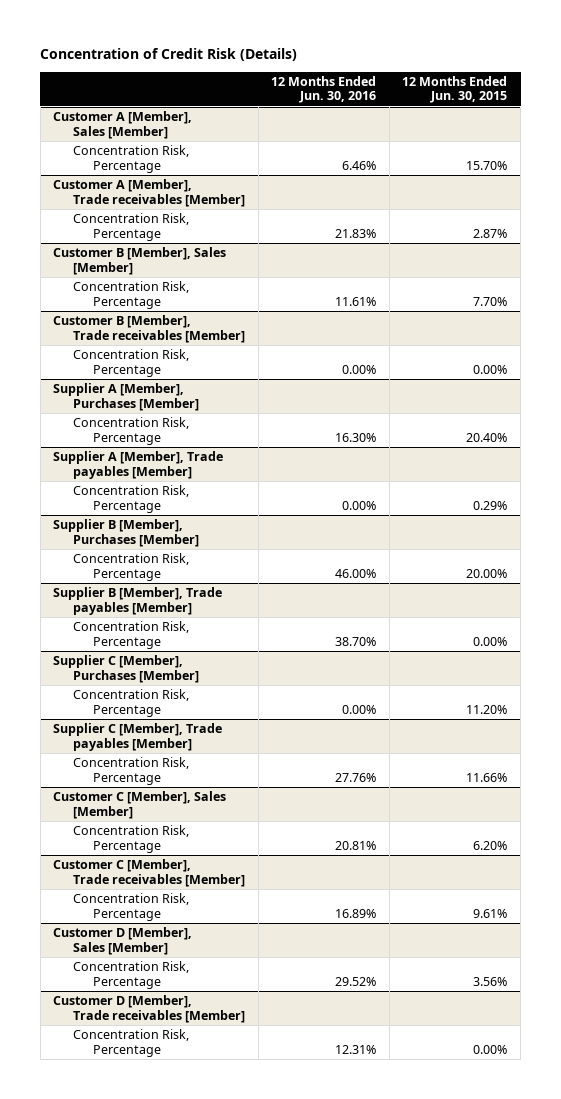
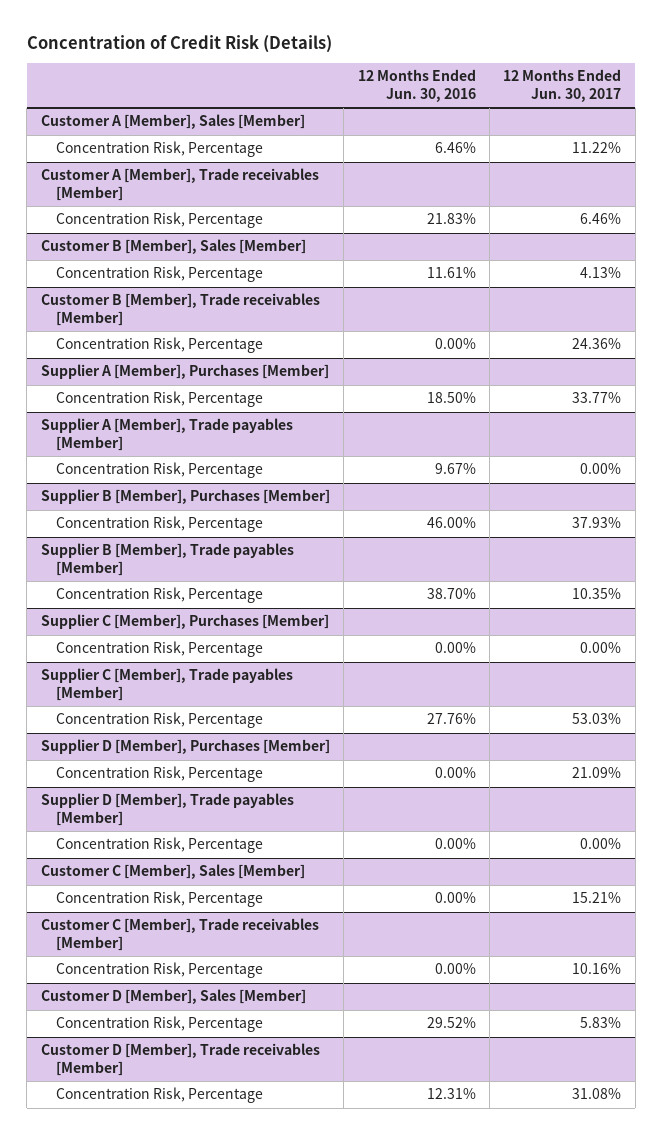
[402,75,508,104] 12 Months Ended Jun. 30, 2015 -> none
none -> [503,69,622,103] 12 Months Ended Jun. 30, 2017
[335,432,377,442] 16.30% -> [426,392,476,404] 18.50%
[342,500,377,510] 0.00% -> [434,463,476,475] 9.67%
none -> [40,739,330,755] Supplier D [Member], Purchases [Member]
none -> [56,766,264,783] Concentration Risk, Percentage
none -> [40,793,294,827] Supplier D [Member], Trade payables [Member]
none -> [56,837,264,854] Concentration Risk, Percentage
[335,840,377,850] 20.81% -> [434,892,476,904] 0.00%
[335,908,377,918] 16.89% -> [434,963,476,975] 0.00%

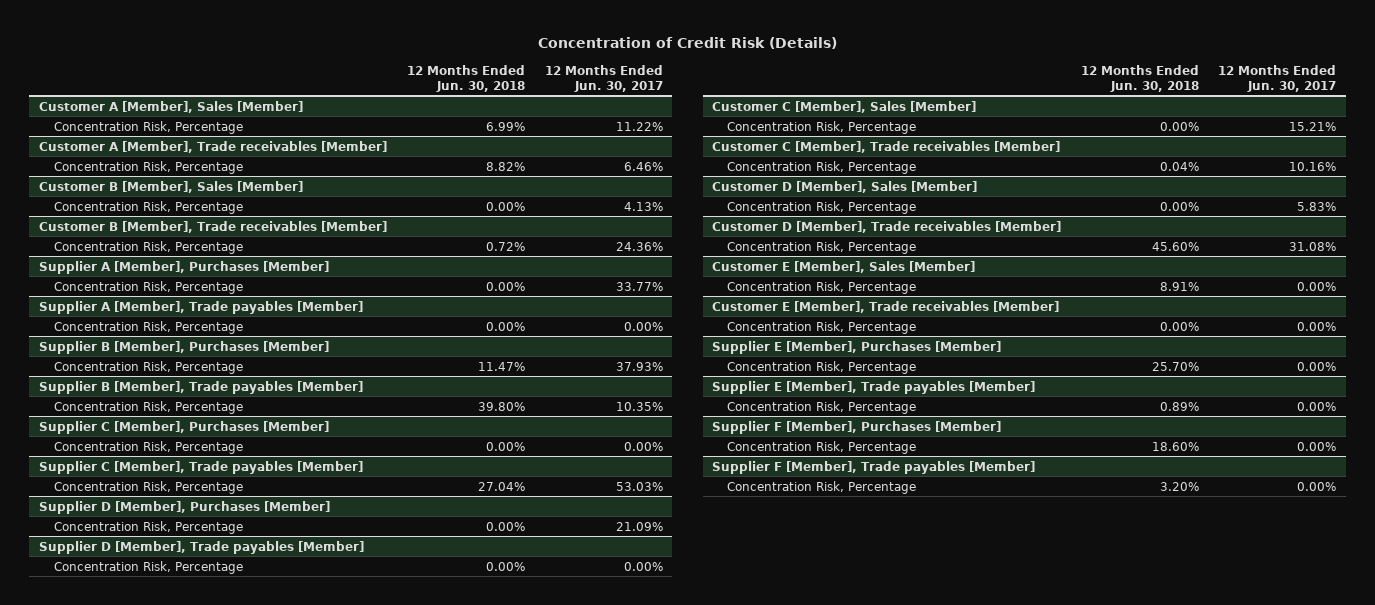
[357,69,476,103] 12 Months Ended Jun. 30, 2016 -> none
none -> [407,64,526,92] 12 Months Ended Jun. 30, 2018
none -> [712,260,976,273] Customer E [Member], Sales [Member]
none -> [727,280,917,294] Concentration Risk, Percentage
none -> [712,300,1060,313] Customer E [Member], Trade receivables [Member]
none -> [727,320,917,334] Concentration Risk, Percentage
none -> [712,340,1002,354] Supplier E [Member], Purchases [Member]
none -> [727,360,917,374] Concentration Risk, Percentage
none -> [712,380,1036,394] Supplier E [Member], Trade payables [Member]
none -> [727,400,917,414] Concentration Risk, Percentage
none -> [712,420,1002,434] Supplier F [Member], Purchases [Member]
none -> [727,440,917,454] Concentration Risk, Percentage
none -> [712,460,1036,474] Supplier F [Member], Trade payables [Member]
none -> [727,480,917,494] Concentration Risk, Percentage

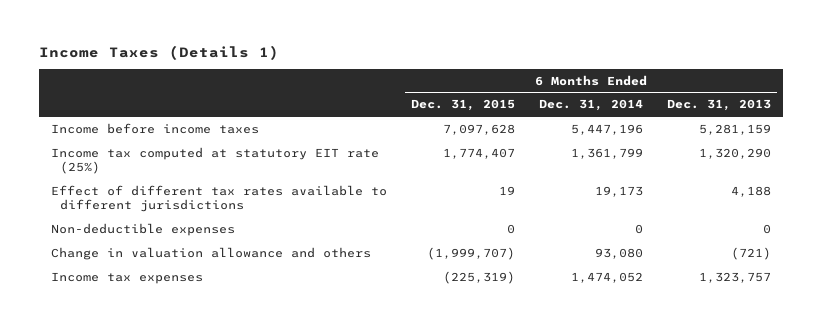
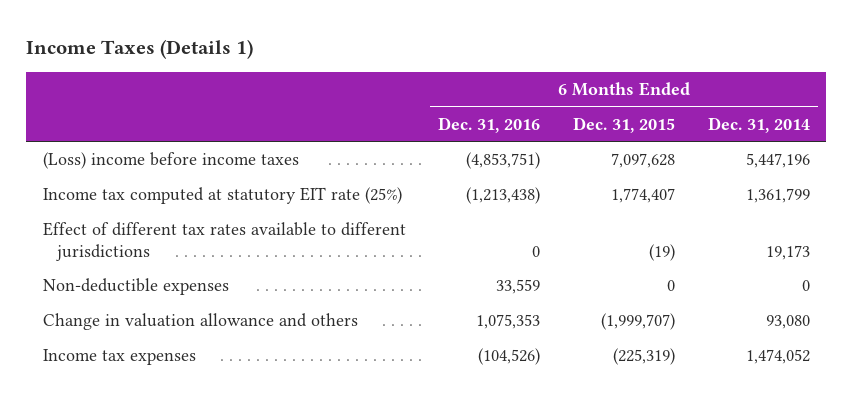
[667,99,772,112] Dec. 31, 2013 -> none
none -> [438,116,541,133] Dec. 31, 2016
[51,122,260,134] Income before income taxes -> [42,152,299,170] (Loss) income before income taxes
[499,185,516,195] 19 -> [648,243,675,261] (19)

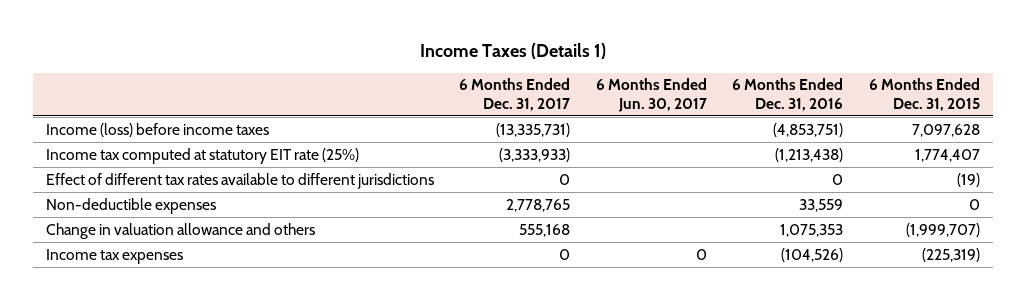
[707,116,810,133] Dec. 31, 2014 -> none
none -> [459,78,571,111] 6 Months Ended Dec. 31, 2017
none -> [595,78,707,112] 6 Months Ended Jun. 30, 2017
[42,152,299,170] (Loss) income before income taxes -> [45,122,269,137] Income (loss) before income taxes

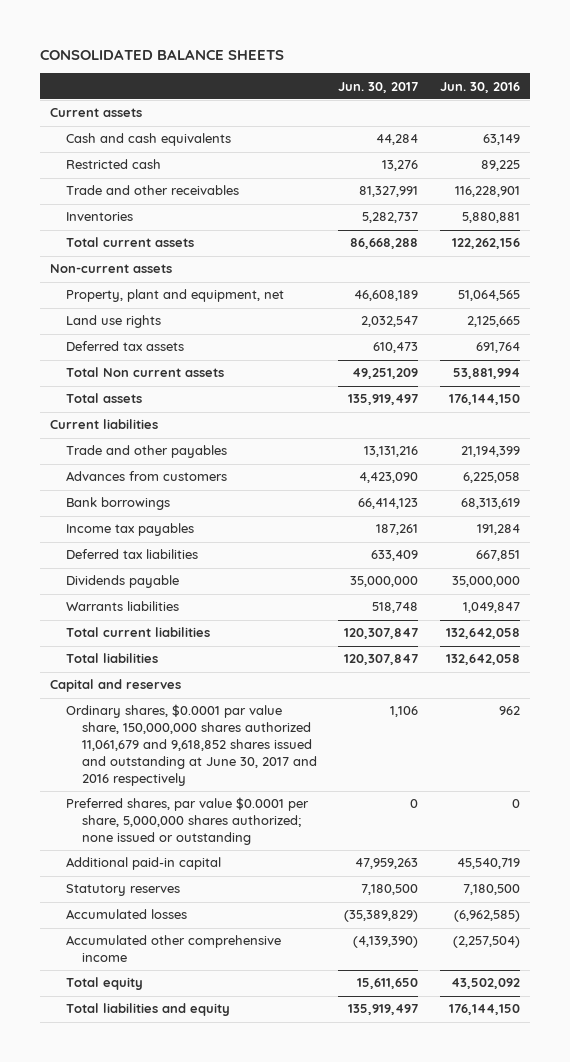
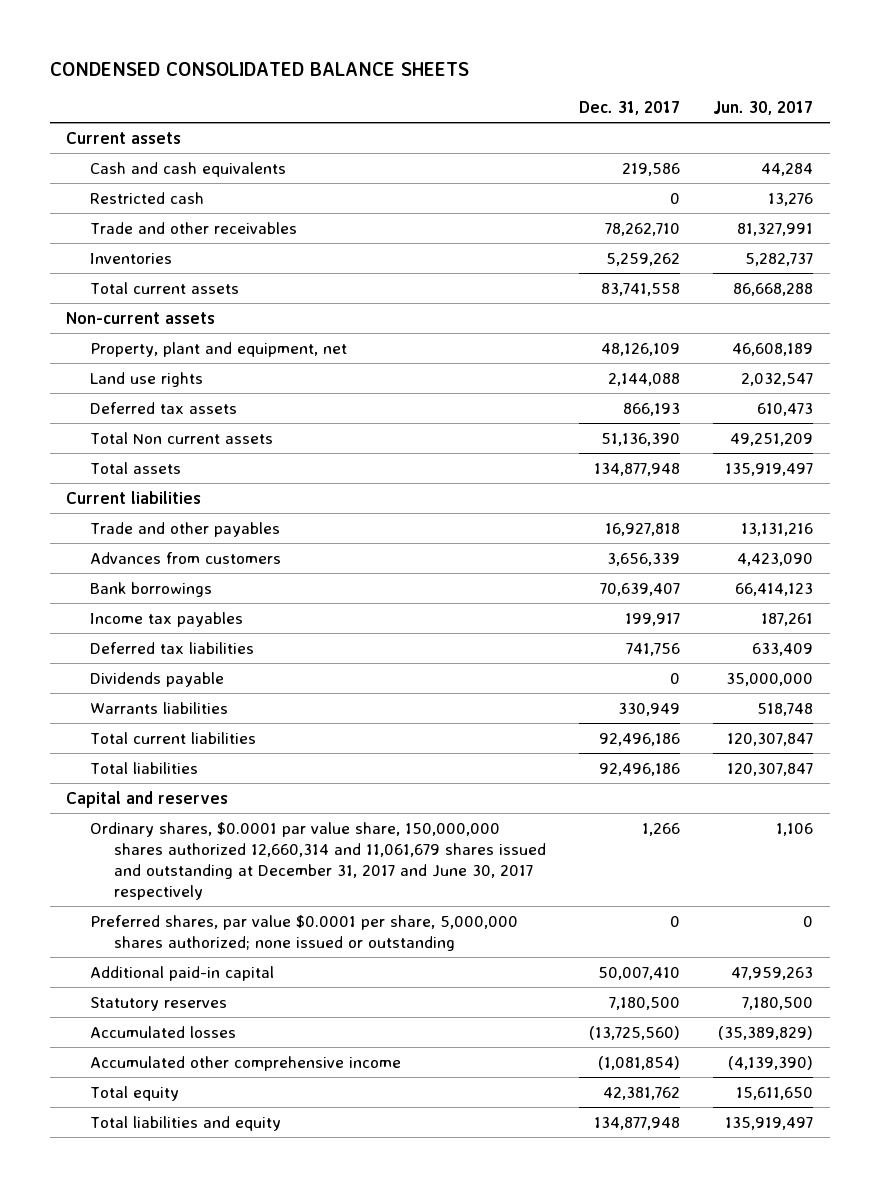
[39,49,284,61] CONSOLIDATED BALANCE SHEETS -> [49,61,469,76] CONDENSED CONSOLIDATED BALANCE SHEETS
[439,81,520,93] Jun. 30, 2016 -> none
none -> [579,101,681,116] Dec. 31, 2017
[66,704,318,786] Ordinary shares, $0.0001 par value share, 150,000,000 shares authorized 11,061,679 and 9,618,852 shares issued and outstanding at June 30, 2017 and 2016 respectively -> [90,821,547,900] Ordinary shares, $0.0001 par value share, 150,000,000 shares authorized 12,660,314 and 11,061,679 shares issued and outstanding at December 31, 2017 and June 30, 2017 respectively

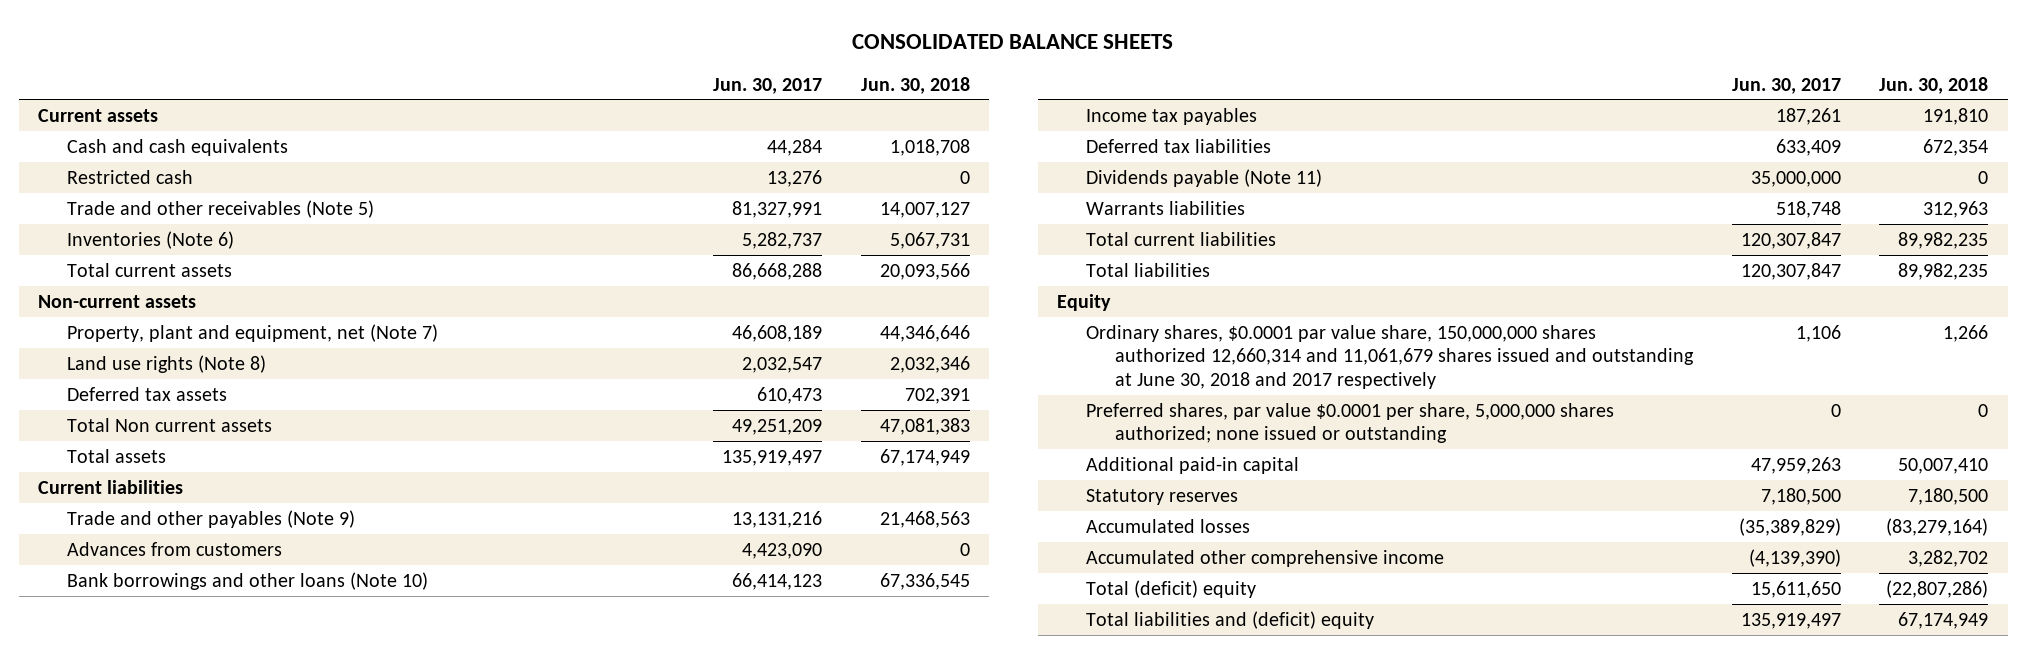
[49,61,469,76] CONDENSED CONSOLIDATED BALANCE SHEETS -> [852,34,1174,50] CONSOLIDATED BALANCE SHEETS
[579,101,681,116] Dec. 31, 2017 -> none
none -> [860,76,970,94] Jun. 30, 2018
[90,221,298,234] Trade and other receivables -> [67,199,375,218] Trade and other receivables (Note 5)
[90,252,173,264] Inventories -> [67,230,235,249] Inventories (Note 6)
[90,341,348,357] Property, plant and equipment, net -> [67,323,439,342] Property, plant and equipment, net (Note 7)
[90,371,204,387] Land use rights -> [67,354,267,373] Land use rights (Note 8)
[90,521,281,537] Trade and other payables -> [67,509,356,528] Trade and other payables (Note 9)
[90,581,213,597] Bank borrowings -> [67,571,429,590] Bank borrowings and other loans (Note 10)
[90,671,225,687] Dividends payable -> [1086,168,1323,187] Dividends payable (Note 11)
[66,790,229,808] Capital and reserves -> [1056,293,1111,311] Equity
[90,821,547,900] Ordinary shares, $0.0001 par value share, 150,000,000 shares authorized 12,660,314 and 11,061,679 shares issued and outstanding at December 31, 2017 and June 30, 2017 respectively -> [1086,324,1695,389] Ordinary shares, $0.0001 par value share, 150,000,000 shares authorized 12,660,314 and 11,061,679 shares issued and outstanding at June 30, 2018 and 2017 respectively
[90,1085,180,1101] Total equity -> [1086,579,1257,598] Total (deficit) equity
[90,1115,282,1131] Total liabilities and equity -> [1086,610,1375,629] Total liabilities and (deficit) equity

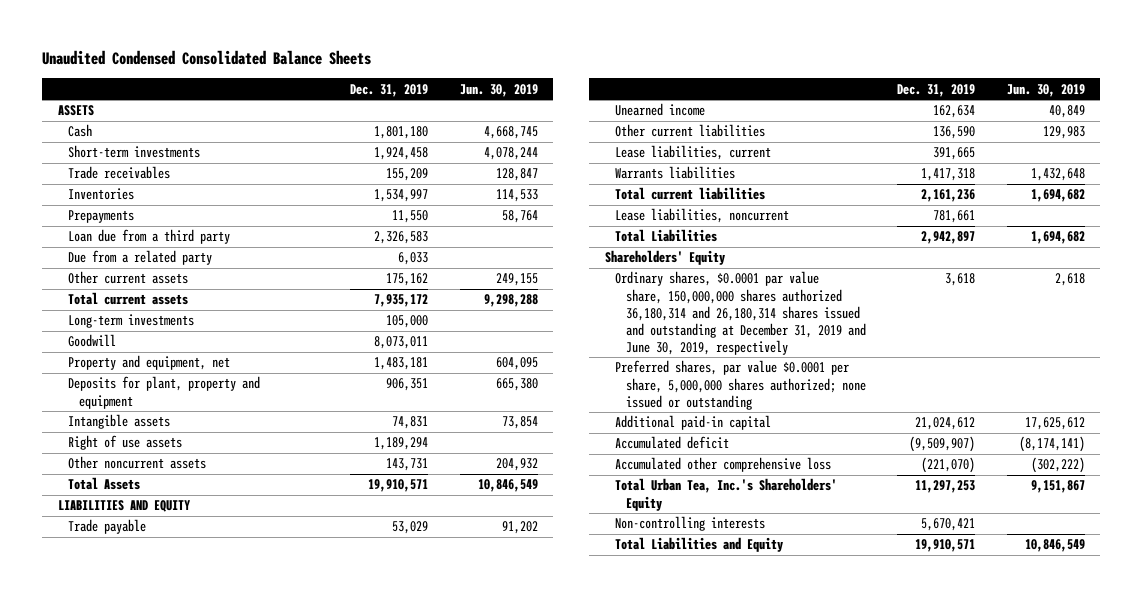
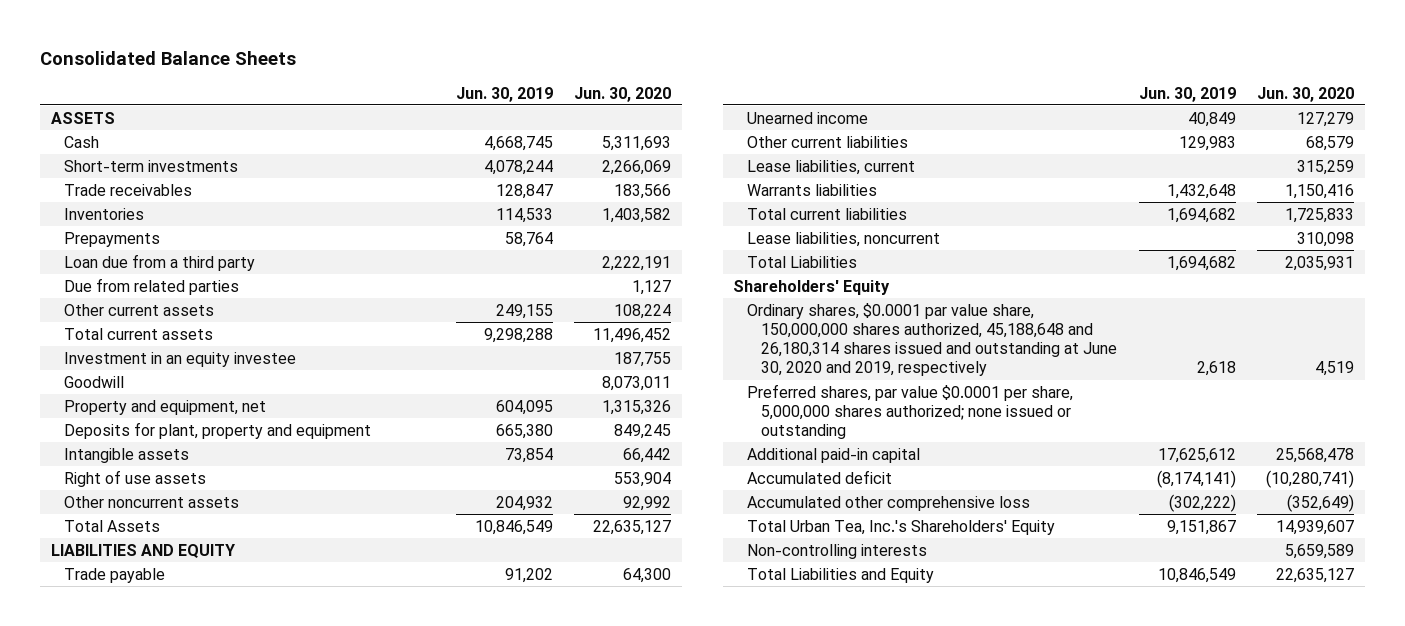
[41,50,371,66] Unaudited Condensed Consolidated Balance Sheets -> [39,50,296,65] Consolidated Balance Sheets
[350,83,429,97] Dec. 31, 2019 -> none
none -> [574,86,672,102] Jun. 30, 2020
[68,250,213,266] Due from a related party -> [64,277,240,295] Due from related parties
[68,314,195,329] Long-term investments -> [64,351,297,367] Investment in an equity investee
[615,271,866,355] Ordinary shares, $0.0001 par value share, 150,000,000 shares authorized 36,180,314 and 26,180,314 shares issued and outstanding at December 31, 2019 and June 30, 2019, respectively -> [747,302,1117,377] Ordinary shares, $0.0001 par value share, 150,000,000 shares authorized, 45,188,648 and 26,180,314 shares issued and outstanding at June 30, 2020 and 2019, respectively

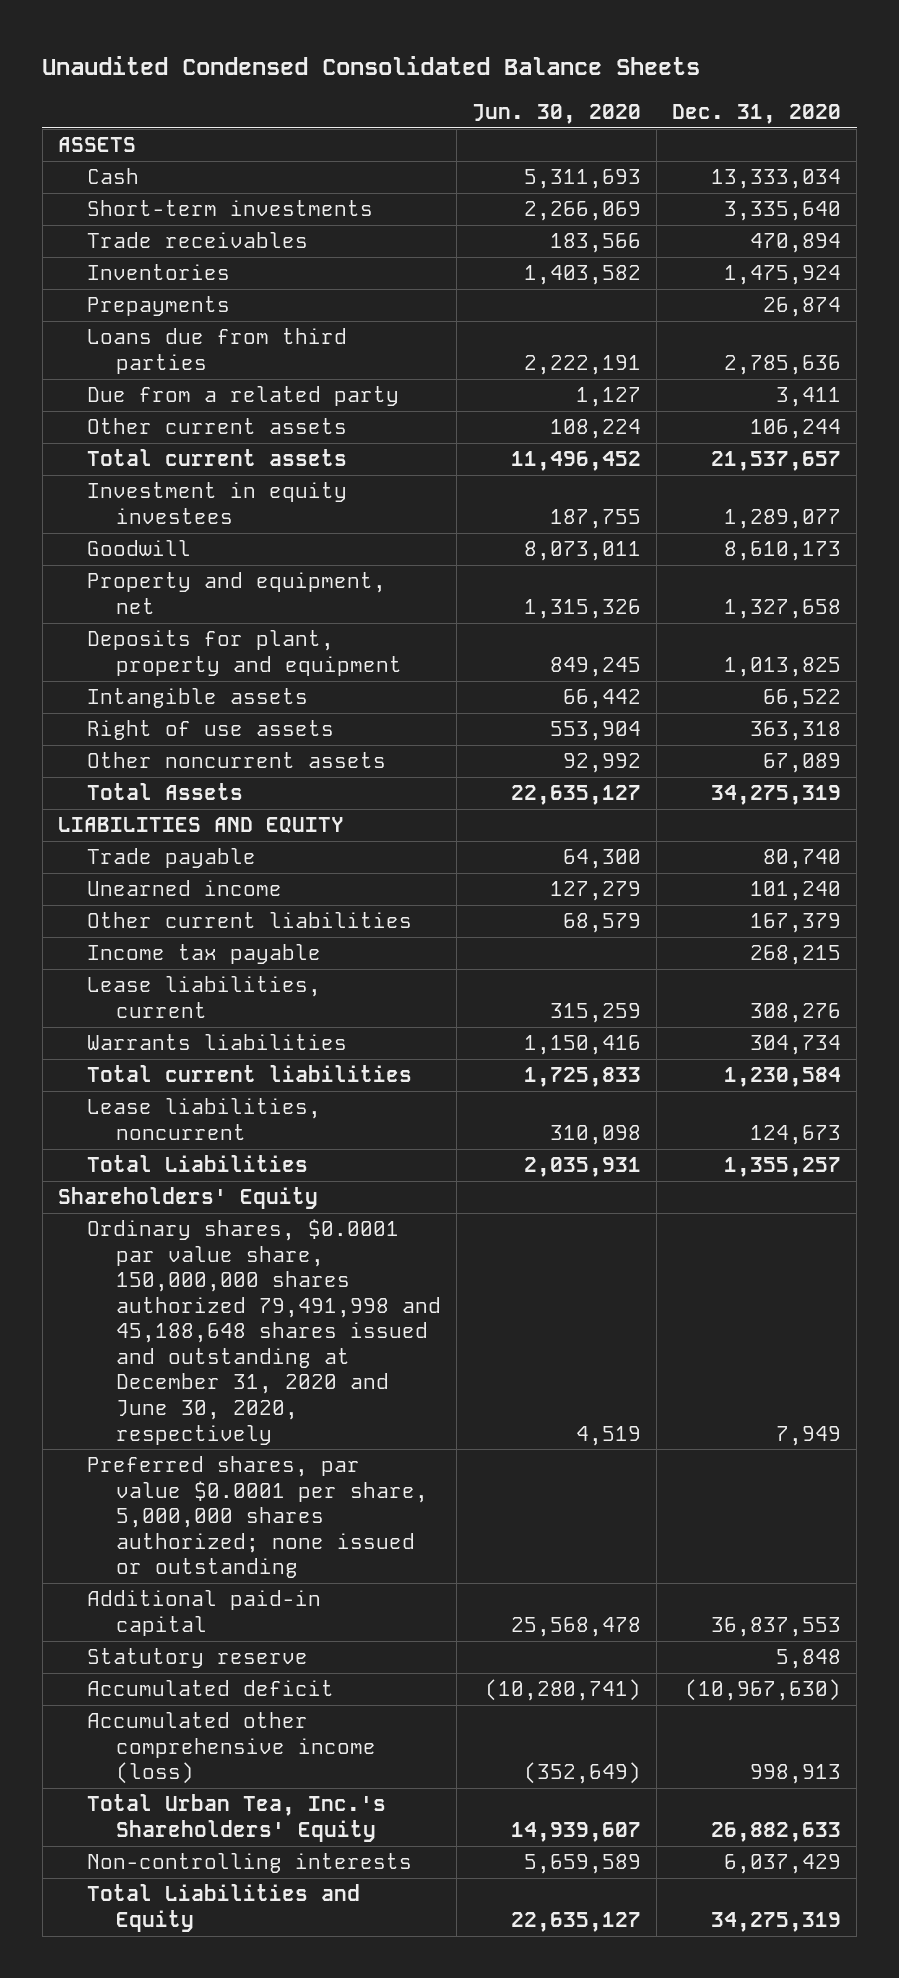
[39,50,296,65] Consolidated Balance Sheets -> [42,55,701,75] Unaudited Condensed Consolidated Balance Sheets
[455,86,553,102] Jun. 30, 2019 -> none
none -> [672,104,842,125] Dec. 31, 2020
[64,253,256,271] Loan due from a third party -> [86,328,347,374] Loans due from third parties
[64,277,240,295] Due from related parties -> [86,386,399,407] Due from a related party
[64,351,297,367] Investment in an equity investee -> [86,482,347,524] Investment in equity investees
none -> [86,944,321,965] Income tax payable
[747,302,1117,377] Ordinary shares, $0.0001 par value share, 150,000,000 shares authorized, 45,188,648 and 26,180,314 shares issued and outstanding at June 30, 2020 and 2019, respectively -> [86,1219,441,1445] Ordinary shares, $0.0001 par value share, 150,000,000 shares authorized 79,491,998 and 45,188,648 shares issued and outstanding at December 31, 2020 and June 30, 2020, respectively
none -> [86,1648,308,1669] Statutory reserve
[747,495,1031,511] Accumulated other comprehensive loss -> [86,1712,376,1785] Accumulated other comprehensive income (loss)

